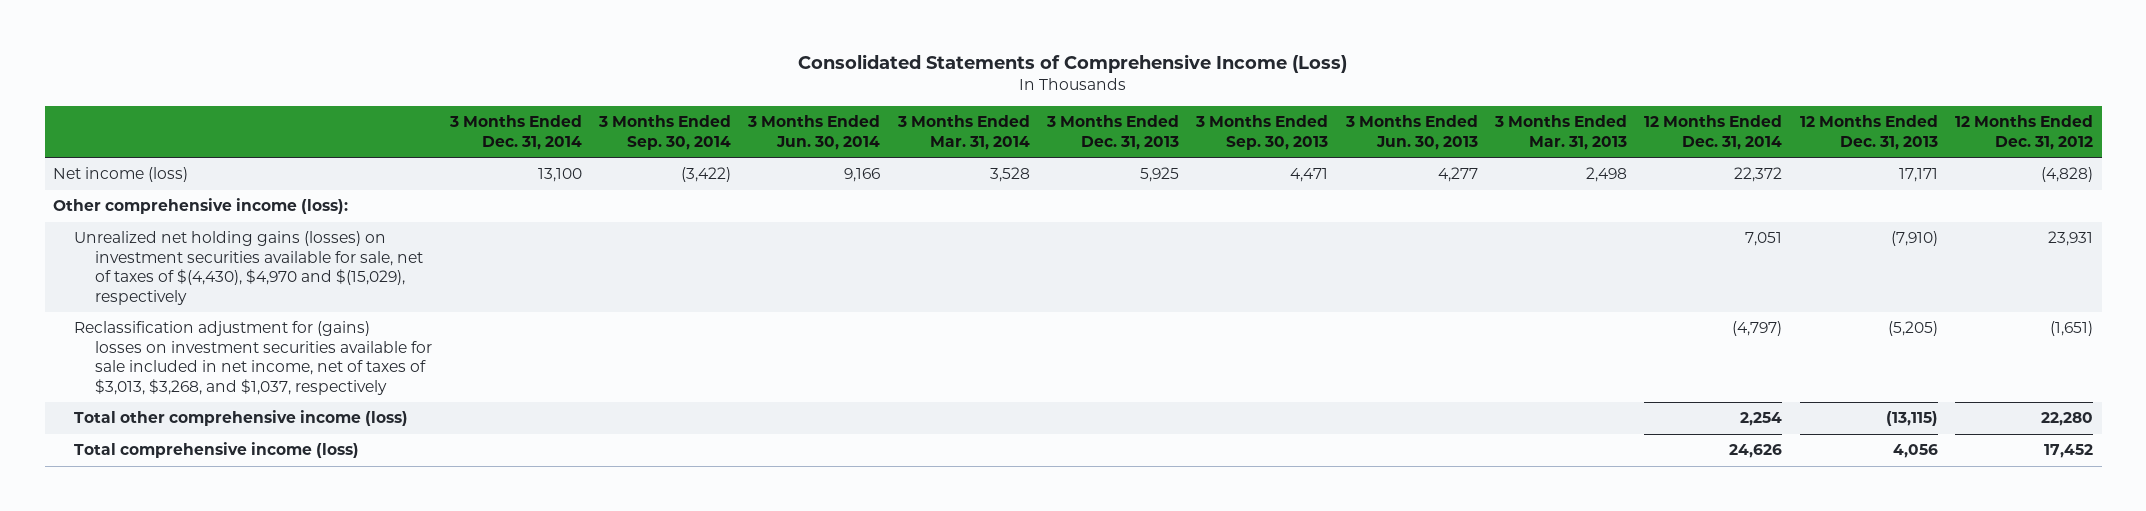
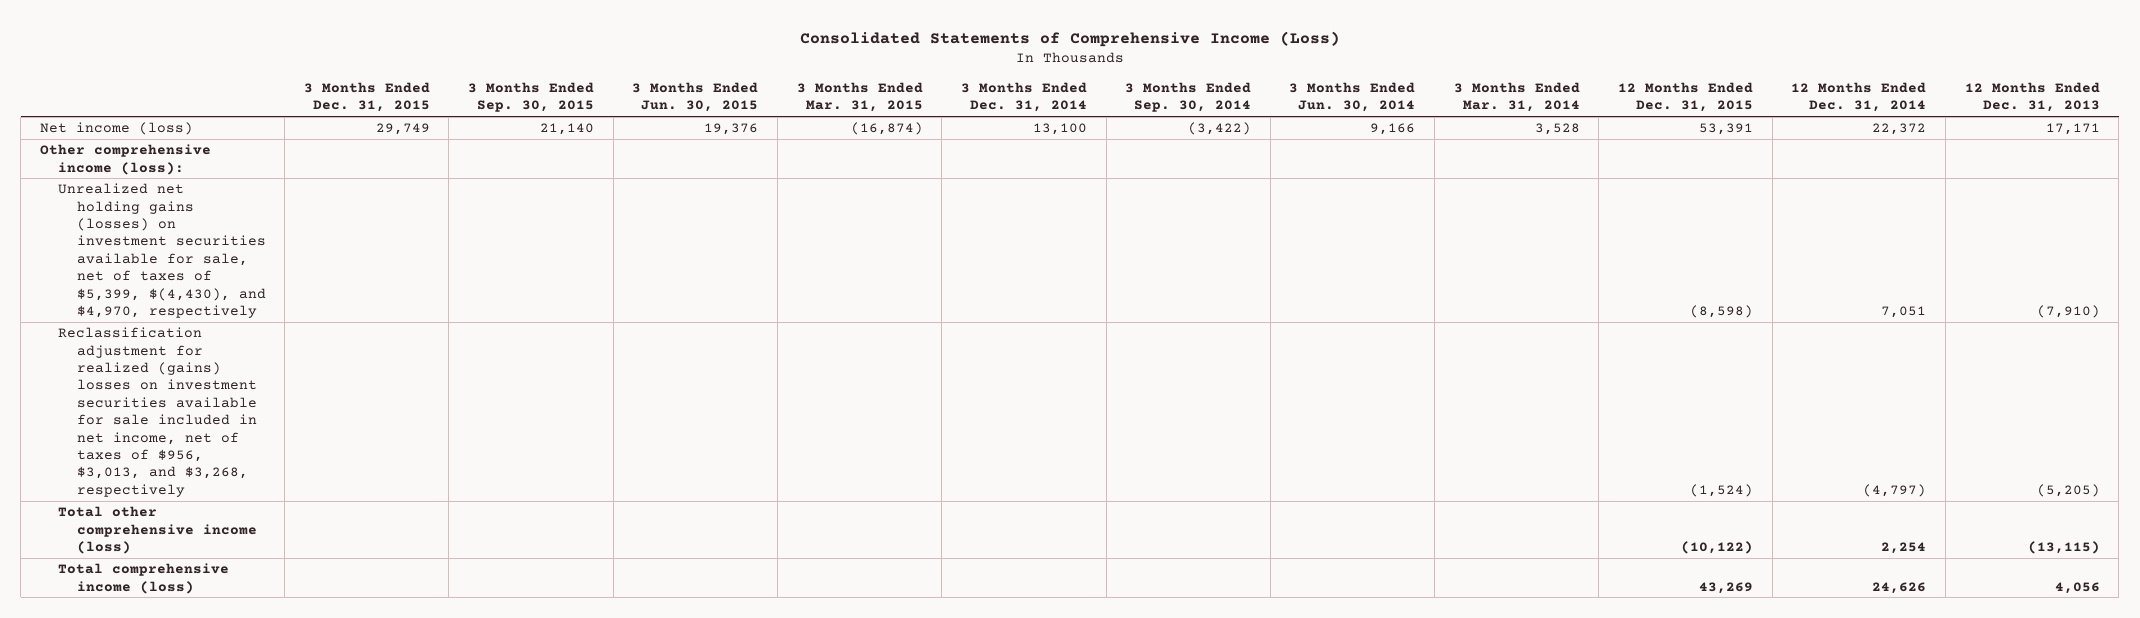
[1045,115,1179,150] 3 Months Ended Dec. 31, 2013 -> none
[1195,115,1329,150] 3 Months Ended Sep. 30, 2013 -> none
[1344,115,1478,150] 3 Months Ended Jun. 30, 2013 -> none
[1493,115,1627,150] 3 Months Ended Mar. 31, 2013 -> none
[1955,115,2094,150] 12 Months Ended Dec. 31, 2012 -> none
none -> [303,81,430,113] 3 Months Ended Dec. 31, 2015
none -> [468,81,595,113] 3 Months Ended Sep. 30, 2015
none -> [632,81,759,113] 3 Months Ended Jun. 30, 2015
none -> [796,81,923,113] 3 Months Ended Mar. 31, 2015
none -> [1618,81,1754,113] 12 Months Ended Dec. 31, 2015
[74,231,424,305] Unrealized net holding gains (losses) on investment securities available for sale, net of taxes of $(4,430), $4,970 and $(15,029), respectively -> [58,183,266,318] Unrealized net holding gains (losses) on investment securities available for sale, net of taxes of $5,399, $(4,430), and $4,970, respectively
[74,321,433,395] Reclassification adjustment for (gains) losses on investment securities available for sale included in net income, net of taxes of $3,013, $3,268, and $1,037, respectively -> [58,327,257,497] Reclassification adjustment for realized (gains) losses on investment securities available for sale included in net income, net of taxes of $956, $3,013, and $3,268, respectively

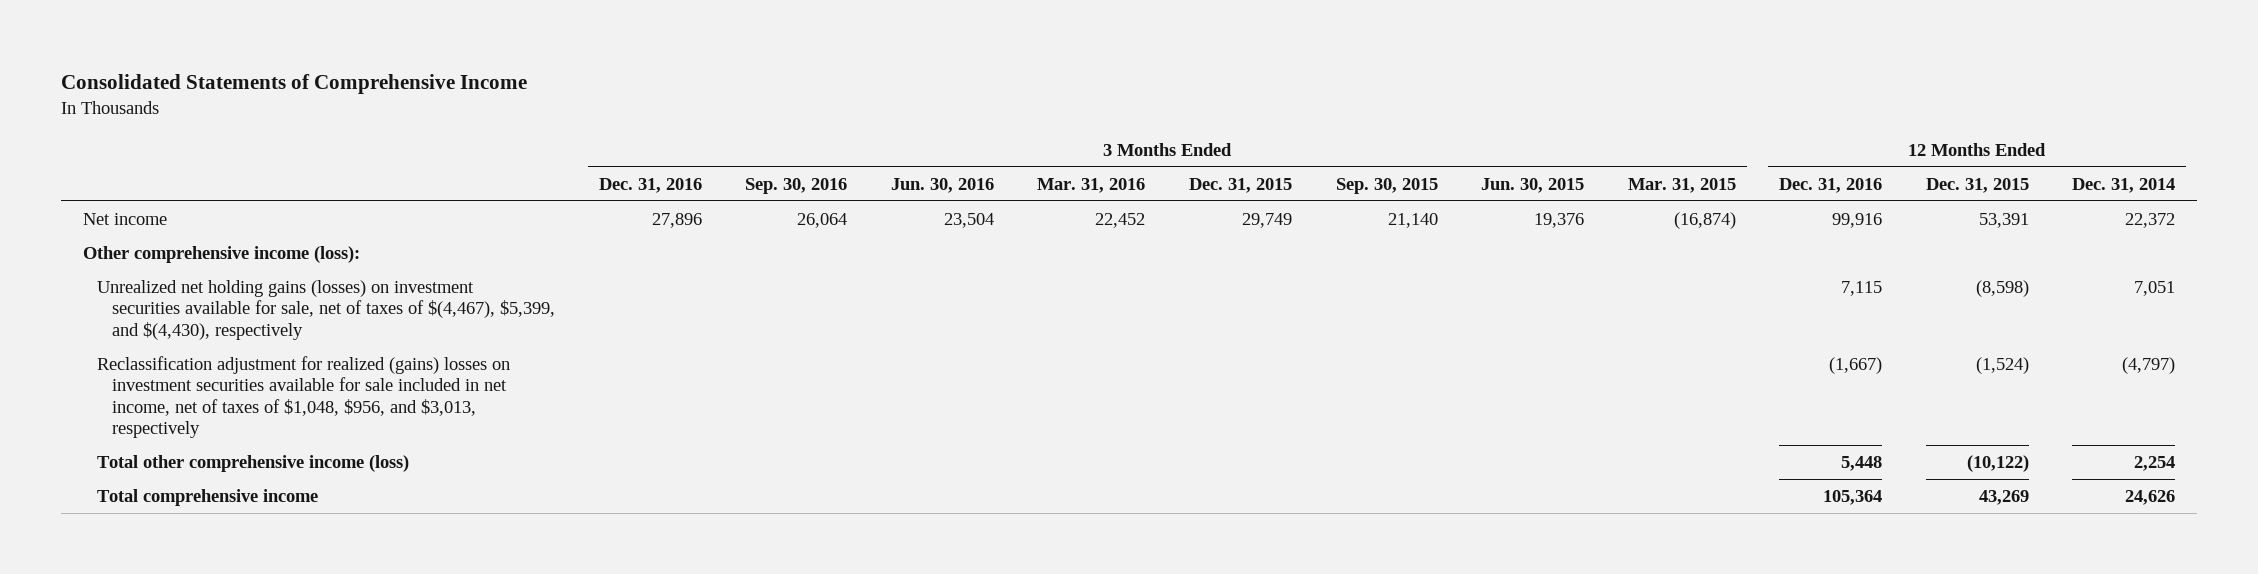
[799,31,1340,48] Consolidated Statements of Comprehensive Income (Loss) -> [60,74,527,95] Consolidated Statements of Comprehensive Income
[960,81,1087,113] 3 Months Ended Dec. 31, 2014 -> none
[1125,81,1252,113] 3 Months Ended Sep. 30, 2014 -> none
[1289,81,1416,113] 3 Months Ended Jun. 30, 2014 -> none
[1453,81,1580,113] 3 Months Ended Mar. 31, 2014 -> none
[1964,81,2100,113] 12 Months Ended Dec. 31, 2013 -> none
none -> [598,177,702,193] Dec. 31, 2016
none -> [745,177,848,194] Sep. 30, 2016
none -> [890,177,994,193] Jun. 30, 2016
none -> [1037,177,1146,193] Mar. 31, 2016
none -> [1779,177,1883,193] Dec. 31, 2016
[40,122,194,136] Net income (loss) -> [82,213,167,226] Net income
[58,183,266,318] Unrealized net holding gains (losses) on investment securities available for sale, net of taxes of $5,399, $(4,430), and $4,970, respectively -> [97,280,556,340] Unrealized net holding gains (losses) on investment securities available for sale, net of taxes of $(4,467), $5,399, and $(4,430), respectively
[58,327,257,497] Reclassification adjustment for realized (gains) losses on investment securities available for sale included in net income, net of taxes of $956, $3,013, and $3,268, respectively -> [97,356,511,438] Reclassification adjustment for realized (gains) losses on investment securities available for sale included in net income, net of taxes of $1,048, $956, and $3,013, respectively
[58,563,230,594] Total comprehensive income (loss) -> [97,489,319,507] Total comprehensive income

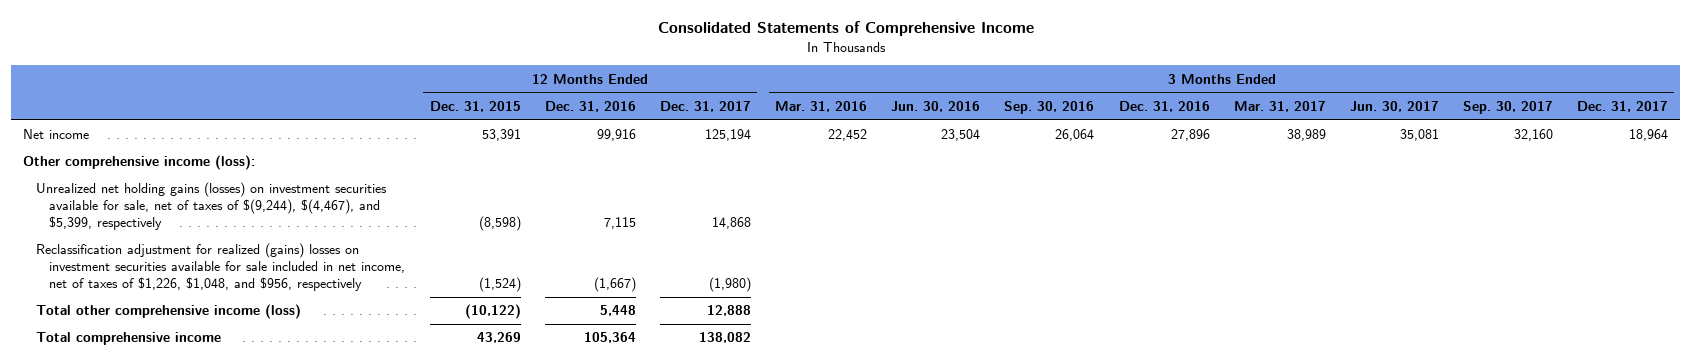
[1188,177,1292,193] Dec. 31, 2015 -> none
[1335,177,1438,194] Sep. 30, 2015 -> none
[1481,177,1585,193] Jun. 30, 2015 -> none
[1627,177,1736,193] Mar. 31, 2015 -> none
[2072,177,2176,193] Dec. 31, 2014 -> none
none -> [659,101,751,113] Dec. 31, 2017
none -> [1233,101,1326,113] Mar. 31, 2017
none -> [1349,101,1439,113] Jun. 30, 2017
none -> [1463,101,1554,115] Sep. 30, 2017
none -> [1577,101,1669,113] Dec. 31, 2017
[97,280,556,340] Unrealized net holding gains (losses) on investment securities available for sale, net of taxes of $(4,467), $5,399, and $(4,430), respectively -> [36,182,388,231] Unrealized net holding gains (losses) on investment securities available for sale, net of taxes of $(9,244), $(4,467), and $5,399, respectively
[97,356,511,438] Reclassification adjustment for realized (gains) losses on investment securities available for sale included in net income, net of taxes of $1,048, $956, and $3,013, respectively -> [36,243,406,292] Reclassification adjustment for realized (gains) losses on investment securities available for sale included in net income, net of taxes of $1,226, $1,048, and $956, respectively

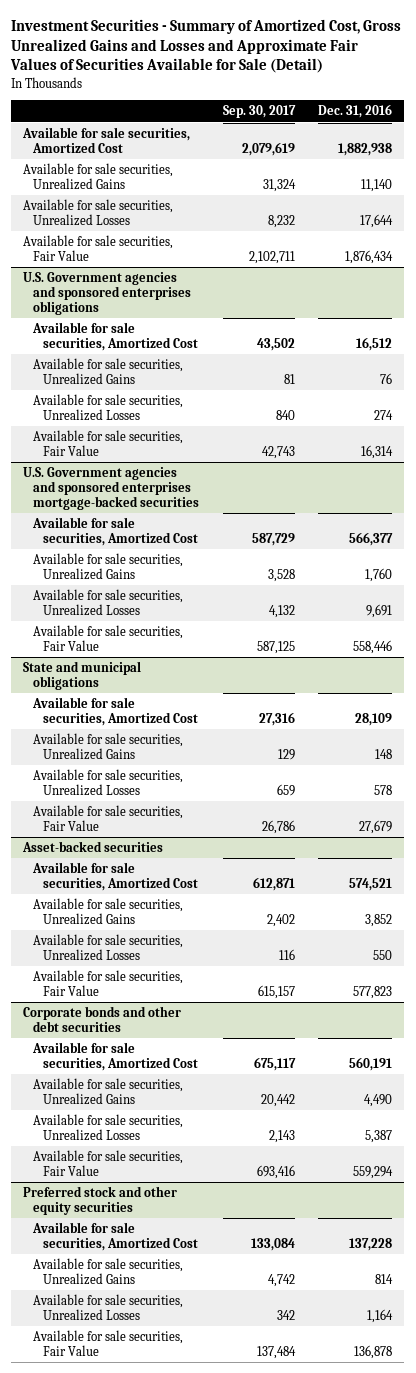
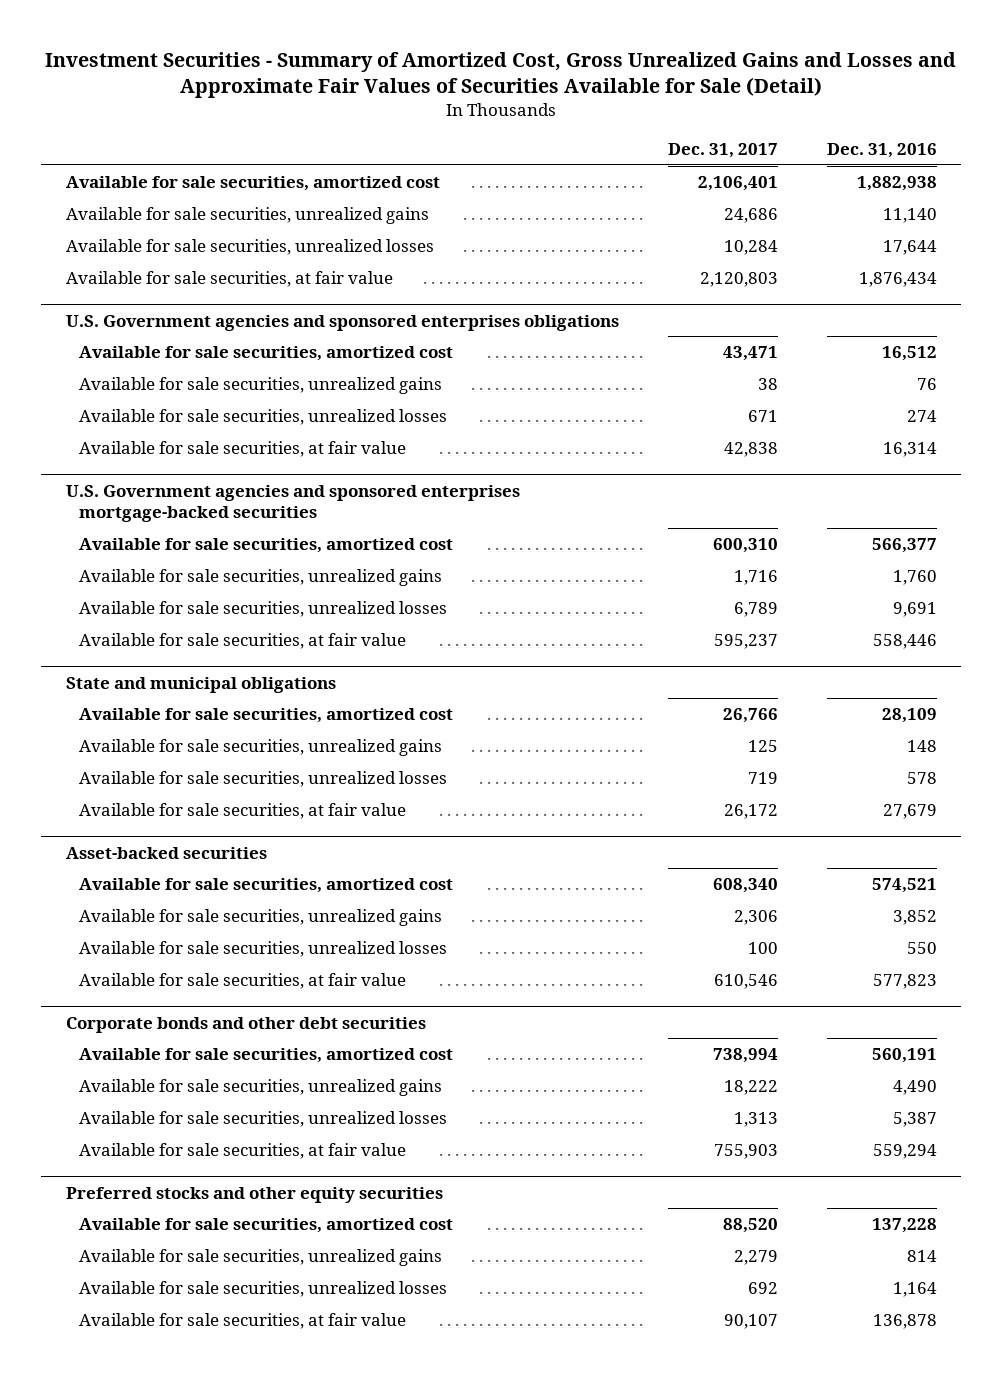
[222,105,296,119] Sep. 30, 2017 -> none
none -> [667,142,778,158] Dec. 31, 2017
[22,126,191,153] Available for sale securities, Amortized Cost -> [65,175,440,191] Available for sale securities, amortized cost
[23,162,174,190] Available for sale securities, Unrealized Gains -> [65,206,429,224] Available for sale securities, unrealized gains
[23,198,174,226] Available for sale securities, Unrealized Losses -> [65,238,434,255] Available for sale securities, unrealized losses
[23,234,174,261] Available for sale securities, Fair Value -> [65,270,393,287] Available for sale securities, at fair value
[32,321,198,351] Available for sale securities, Amortized Cost -> [79,345,454,361] Available for sale securities, amortized cost
[33,357,184,385] Available for sale securities, Unrealized Gains -> [79,376,443,394] Available for sale securities, unrealized gains
[33,393,184,421] Available for sale securities, Unrealized Losses -> [79,408,448,425] Available for sale securities, unrealized losses
[33,429,184,456] Available for sale securities, Fair Value -> [79,440,407,457] Available for sale securities, at fair value
[32,516,198,546] Available for sale securities, Amortized Cost -> [79,537,454,553] Available for sale securities, amortized cost
[33,552,184,580] Available for sale securities, Unrealized Gains -> [79,568,443,586] Available for sale securities, unrealized gains
[33,588,184,616] Available for sale securities, Unrealized Losses -> [79,600,448,617] Available for sale securities, unrealized losses
[33,624,184,651] Available for sale securities, Fair Value -> [79,632,407,649] Available for sale securities, at fair value
[32,696,198,726] Available for sale securities, Amortized Cost -> [79,707,454,723] Available for sale securities, amortized cost
[33,732,184,760] Available for sale securities, Unrealized Gains -> [79,738,443,756] Available for sale securities, unrealized gains
[33,768,184,796] Available for sale securities, Unrealized Losses -> [79,770,448,787] Available for sale securities, unrealized losses
[33,804,184,831] Available for sale securities, Fair Value -> [79,802,407,819] Available for sale securities, at fair value
[32,861,198,891] Available for sale securities, Amortized Cost -> [79,877,454,893] Available for sale securities, amortized cost
[33,897,184,925] Available for sale securities, Unrealized Gains -> [79,908,443,926] Available for sale securities, unrealized gains
[33,933,184,961] Available for sale securities, Unrealized Losses -> [79,940,448,957] Available for sale securities, unrealized losses
[33,969,184,996] Available for sale securities, Fair Value -> [79,972,407,989] Available for sale securities, at fair value
[32,1041,198,1071] Available for sale securities, Amortized Cost -> [79,1047,454,1063] Available for sale securities, amortized cost
[33,1077,184,1105] Available for sale securities, Unrealized Gains -> [79,1078,443,1096] Available for sale securities, unrealized gains
[33,1113,184,1141] Available for sale securities, Unrealized Losses -> [79,1110,448,1127] Available for sale securities, unrealized losses
[33,1149,184,1176] Available for sale securities, Fair Value -> [79,1142,407,1159] Available for sale securities, at fair value
[23,1185,178,1215] Preferred stock and other equity securities -> [65,1186,443,1203] Preferred stocks and other equity securities
[32,1221,198,1251] Available for sale securities, Amortized Cost -> [79,1217,454,1233] Available for sale securities, amortized cost
[33,1257,184,1285] Available for sale securities, Unrealized Gains -> [79,1248,443,1266] Available for sale securities, unrealized gains
[33,1293,184,1321] Available for sale securities, Unrealized Losses -> [79,1280,448,1297] Available for sale securities, unrealized losses
[33,1329,184,1356] Available for sale securities, Fair Value -> [79,1312,407,1329] Available for sale securities, at fair value

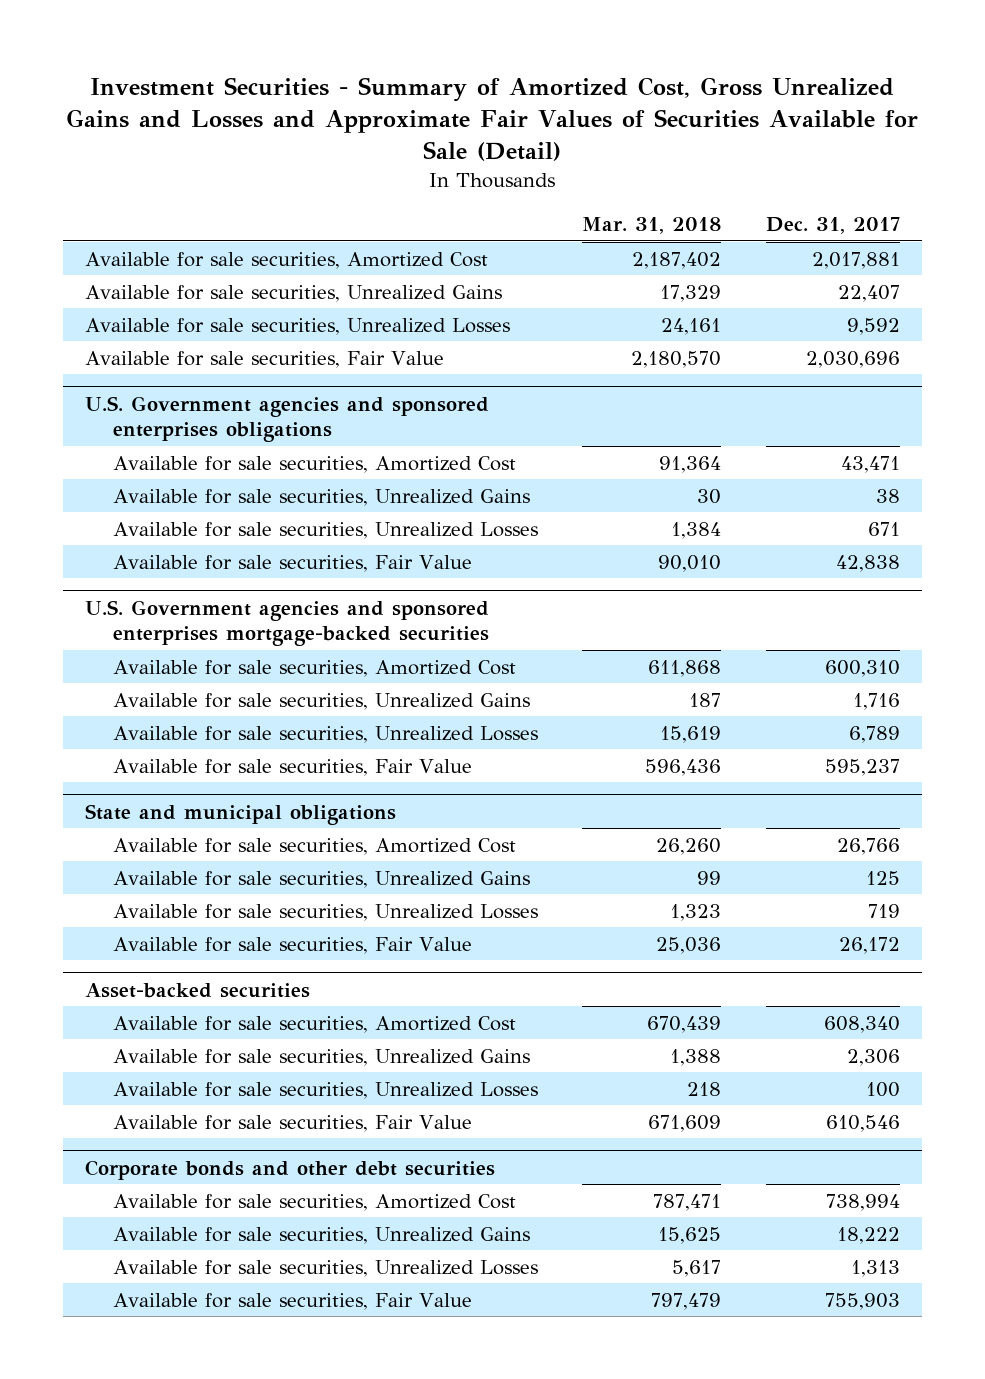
[826,142,937,158] Dec. 31, 2016 -> none
none -> [582,217,722,235] Mar. 31, 2018
[65,175,440,191] Available for sale securities, amortized cost -> [85,251,489,269] Available for sale securities, Amortized Cost
[697,175,778,191] 2,106,401 -> [811,251,900,269] 2,017,881
[65,206,429,224] Available for sale securities, unrealized gains -> [85,284,503,302] Available for sale securities, Unrealized Gains
[723,207,778,223] 24,686 -> [837,284,900,302] 22,407
[65,238,434,255] Available for sale securities, unrealized losses -> [85,317,511,335] Available for sale securities, Unrealized Losses
[723,239,778,255] 10,284 -> [846,317,900,335] 9,592
[65,270,393,287] Available for sale securities, at fair value -> [85,350,445,368] Available for sale securities, Fair Value
[699,271,778,287] 2,120,803 -> [805,350,900,368] 2,030,696
[79,345,454,361] Available for sale securities, amortized cost -> [112,455,516,473] Available for sale securities, Amortized Cost
[79,376,443,394] Available for sale securities, unrealized gains -> [112,488,530,506] Available for sale securities, Unrealized Gains
[79,408,448,425] Available for sale securities, unrealized losses -> [112,521,538,539] Available for sale securities, Unrealized Losses
[79,440,407,457] Available for sale securities, at fair value -> [112,554,472,572] Available for sale securities, Fair Value
[79,537,454,553] Available for sale securities, amortized cost -> [112,659,516,677] Available for sale securities, Amortized Cost
[79,568,443,586] Available for sale securities, unrealized gains -> [112,692,530,710] Available for sale securities, Unrealized Gains
[79,600,448,617] Available for sale securities, unrealized losses -> [112,725,538,743] Available for sale securities, Unrealized Losses
[79,632,407,649] Available for sale securities, at fair value -> [112,758,472,776] Available for sale securities, Fair Value
[79,707,454,723] Available for sale securities, amortized cost -> [112,837,516,855] Available for sale securities, Amortized Cost
[79,738,443,756] Available for sale securities, unrealized gains -> [112,870,530,888] Available for sale securities, Unrealized Gains
[79,770,448,787] Available for sale securities, unrealized losses -> [112,903,538,921] Available for sale securities, Unrealized Losses
[79,802,407,819] Available for sale securities, at fair value -> [112,936,472,954] Available for sale securities, Fair Value
[79,877,454,893] Available for sale securities, amortized cost -> [112,1015,516,1033] Available for sale securities, Amortized Cost
[79,908,443,926] Available for sale securities, unrealized gains -> [112,1048,530,1066] Available for sale securities, Unrealized Gains
[79,940,448,957] Available for sale securities, unrealized losses -> [112,1081,538,1099] Available for sale securities, Unrealized Losses
[79,972,407,989] Available for sale securities, at fair value -> [112,1114,472,1132] Available for sale securities, Fair Value
[65,1186,443,1203] Preferred stocks and other equity securities -> none
[79,1217,454,1233] Available for sale securities, amortized cost -> none
[79,1248,443,1266] Available for sale securities, unrealized gains -> none
[79,1280,448,1297] Available for sale securities, unrealized losses -> none
[79,1312,407,1329] Available for sale securities, at fair value -> none
[79,1047,454,1063] Available for sale securities, amortized cost -> [112,1193,516,1211] Available for sale securities, Amortized Cost
[79,1078,443,1096] Available for sale securities, unrealized gains -> [112,1226,530,1244] Available for sale securities, Unrealized Gains
[79,1110,448,1127] Available for sale securities, unrealized losses -> [112,1259,538,1277] Available for sale securities, Unrealized Losses
[79,1142,407,1159] Available for sale securities, at fair value -> [112,1292,472,1310] Available for sale securities, Fair Value

